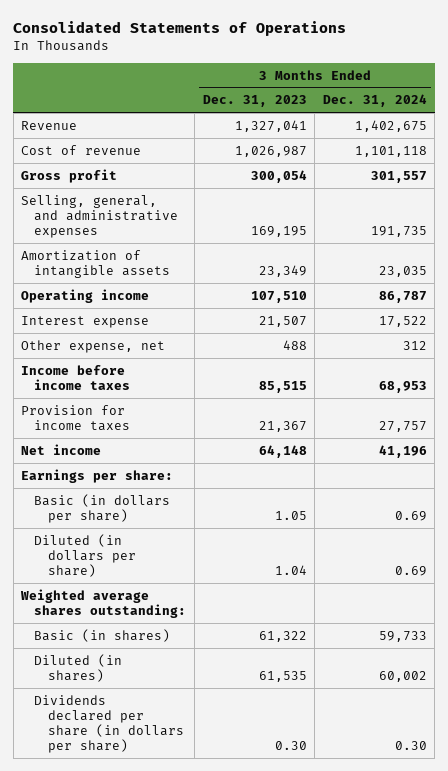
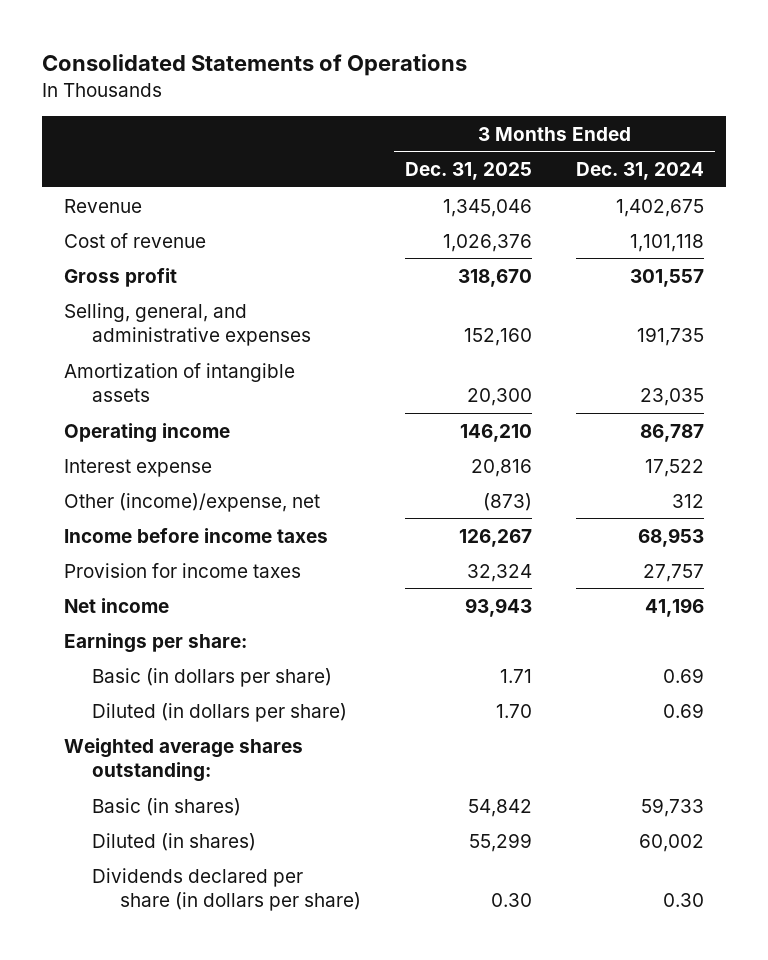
[202,95,307,108] Dec. 31, 2023 -> none
none -> [405,161,533,180] Dec. 31, 2025
[21,339,166,353] Other expense, net -> [63,492,320,512] Other (income)/expense, net

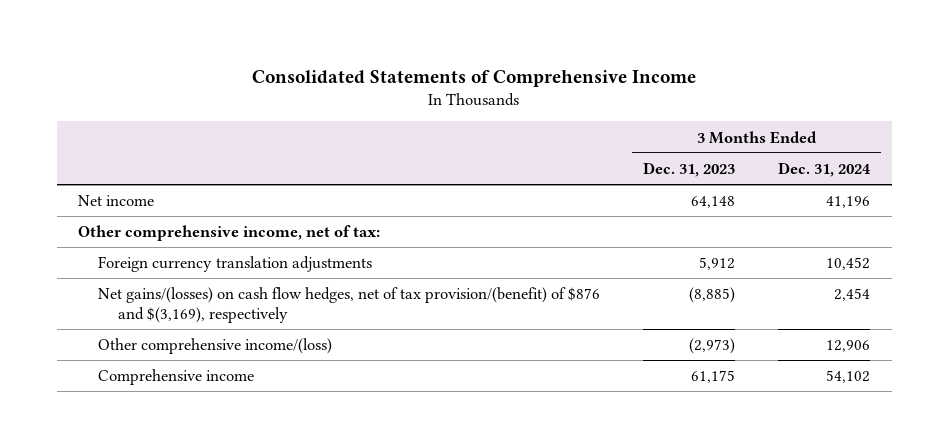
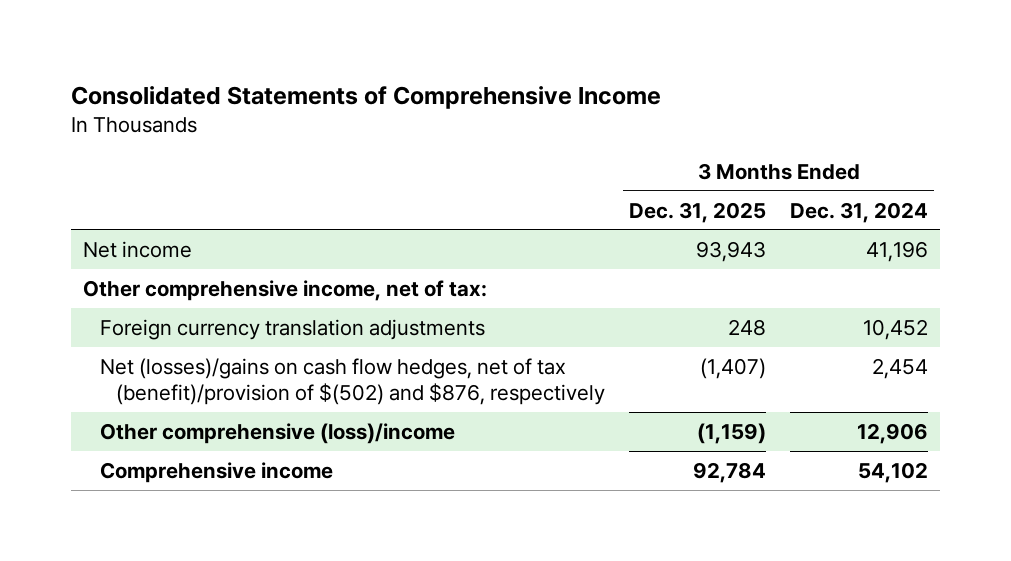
[643,162,736,178] Dec. 31, 2023 -> none
none -> [629,201,767,223] Dec. 31, 2025
[98,287,601,323] Net gains/(losses) on cash flow hedges, net of tax provision/(benefit) of $876 and $(3,169), respectively -> [99,357,606,406] Net (losses)/gains on cash flow hedges, net of tax (benefit)/provision of $(502) and $876, respectively
[98,338,333,355] Other comprehensive income/(loss) -> [99,422,455,444] Other comprehensive (loss)/income

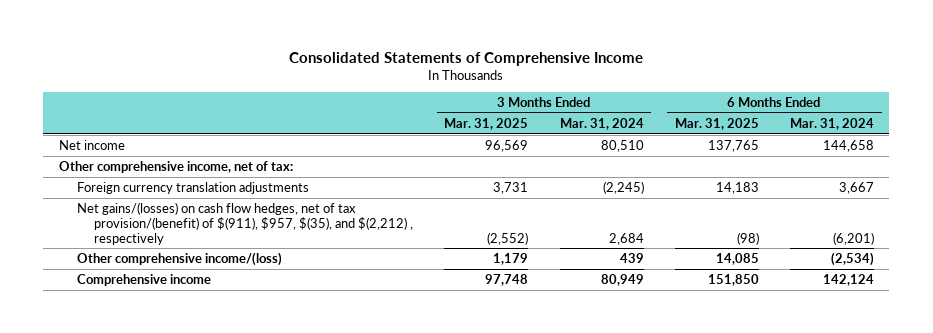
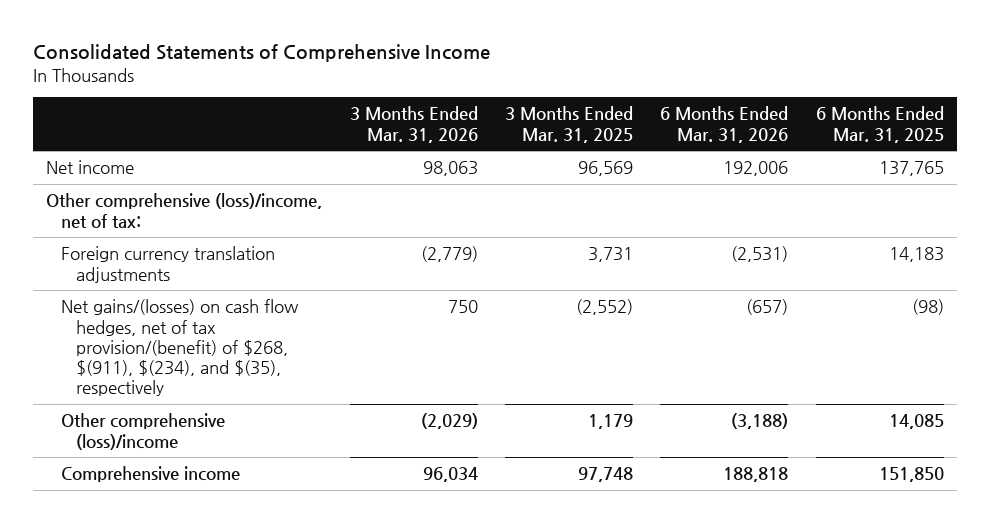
[559,117,644,130] Mar. 31, 2024 -> none
[789,117,874,130] Mar. 31, 2024 -> none
none -> [349,106,478,143] 3 Months Ended Mar. 31, 2026
none -> [660,106,789,143] 6 Months Ended Mar. 31, 2026
[58,160,293,173] Other comprehensive income, net of tax: -> [46,193,323,228] Other comprehensive (loss)/income, net of tax:
[76,201,414,245] Net gains/(losses) on cash flow hedges, net of tax provision/(benefit) of $(911), $957, $(35), and $(2,212) , respectively -> [60,299,299,397] Net gains/(losses) on cash flow hedges, net of tax provision/(benefit) of $268, $(911), $(234), and $(35), respectively
[76,251,282,266] Other comprehensive income/(loss) -> [60,413,225,450] Other comprehensive (loss)/income

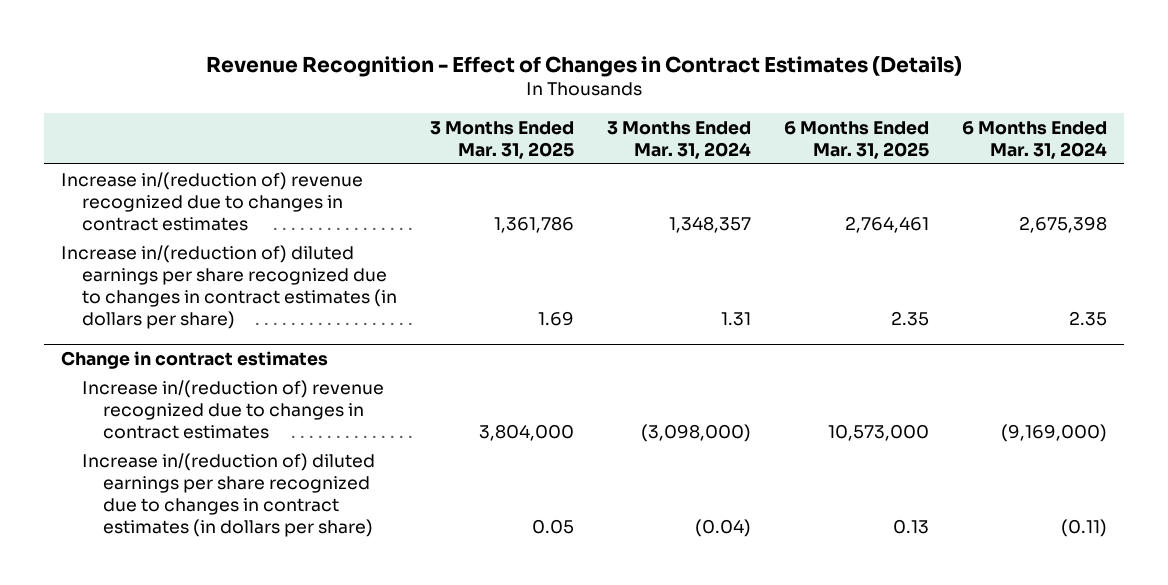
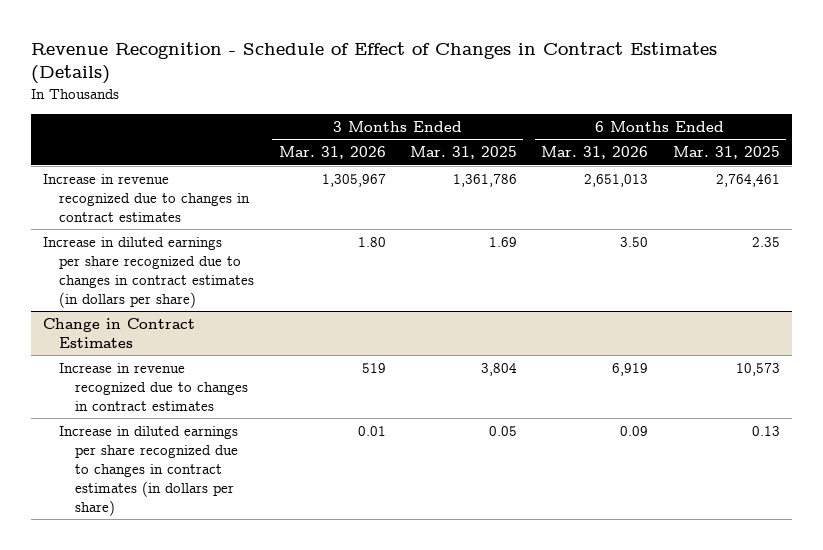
[206,55,963,77] Revenue Recognition - Effect of Changes in Contract Estimates (Details) -> [30,41,717,85] Revenue Recognition - Schedule of Effect of Changes in Contract Estimates (Details)
[607,120,752,159] 3 Months Ended Mar. 31, 2024 -> none
[962,120,1108,159] 6 Months Ended Mar. 31, 2024 -> none
none -> [278,146,386,160] Mar. 31, 2026
none -> [541,146,649,160] Mar. 31, 2026
[60,171,363,231] Increase in/(reduction of) revenue recognized due to changes in contract estimates -> [43,173,251,222] Increase in revenue recognized due to changes in contract estimates
[60,244,397,329] Increase in/(reduction of) diluted earnings per share recognized due to changes in contract estimates (in dollars per share) -> [43,236,255,308] Increase in diluted earnings per share recognized due to changes in contract estimates (in dollars per share)
[60,350,328,369] Change in contract estimates -> [43,317,196,348] Change in Contract Estimates
[81,379,384,439] Increase in/(reduction of) revenue recognized due to changes in contract estimates -> [59,362,249,411] Increase in revenue recognized due to changes in contract estimates
[478,423,574,441] 3,804,000 -> [480,362,517,376] 3,804
[828,423,930,441] 10,573,000 -> [735,362,780,376] 10,573
[81,452,375,537] Increase in/(reduction of) diluted earnings per share recognized due to changes in contract estimates (in dollars per share) -> [59,425,239,516] Increase in diluted earnings per share recognized due to changes in contract estimates (in dollars per share)

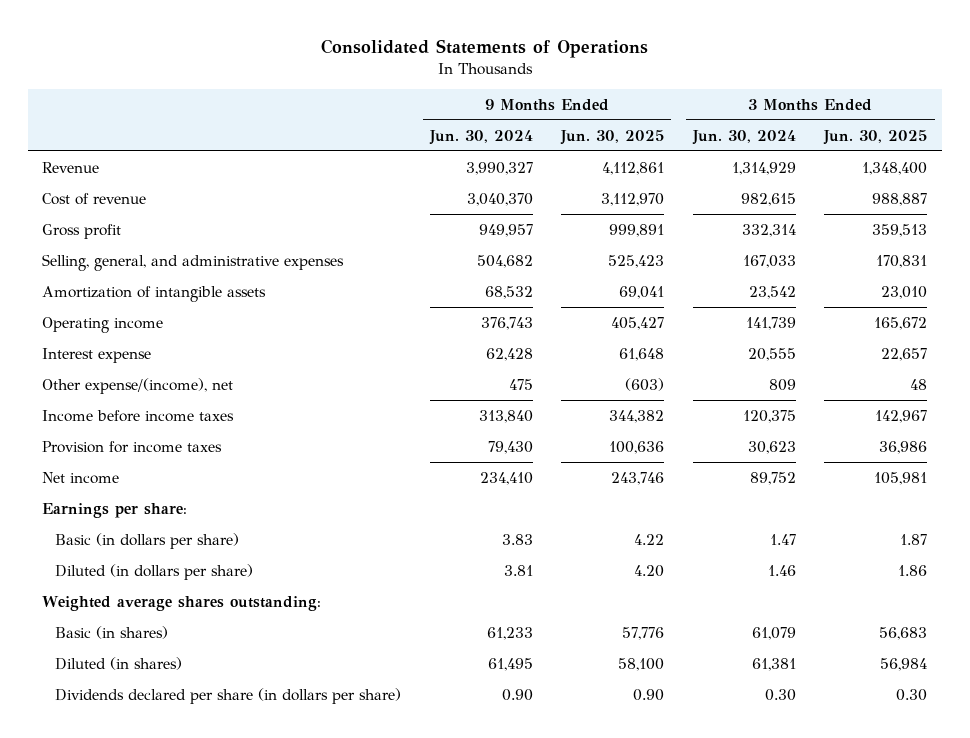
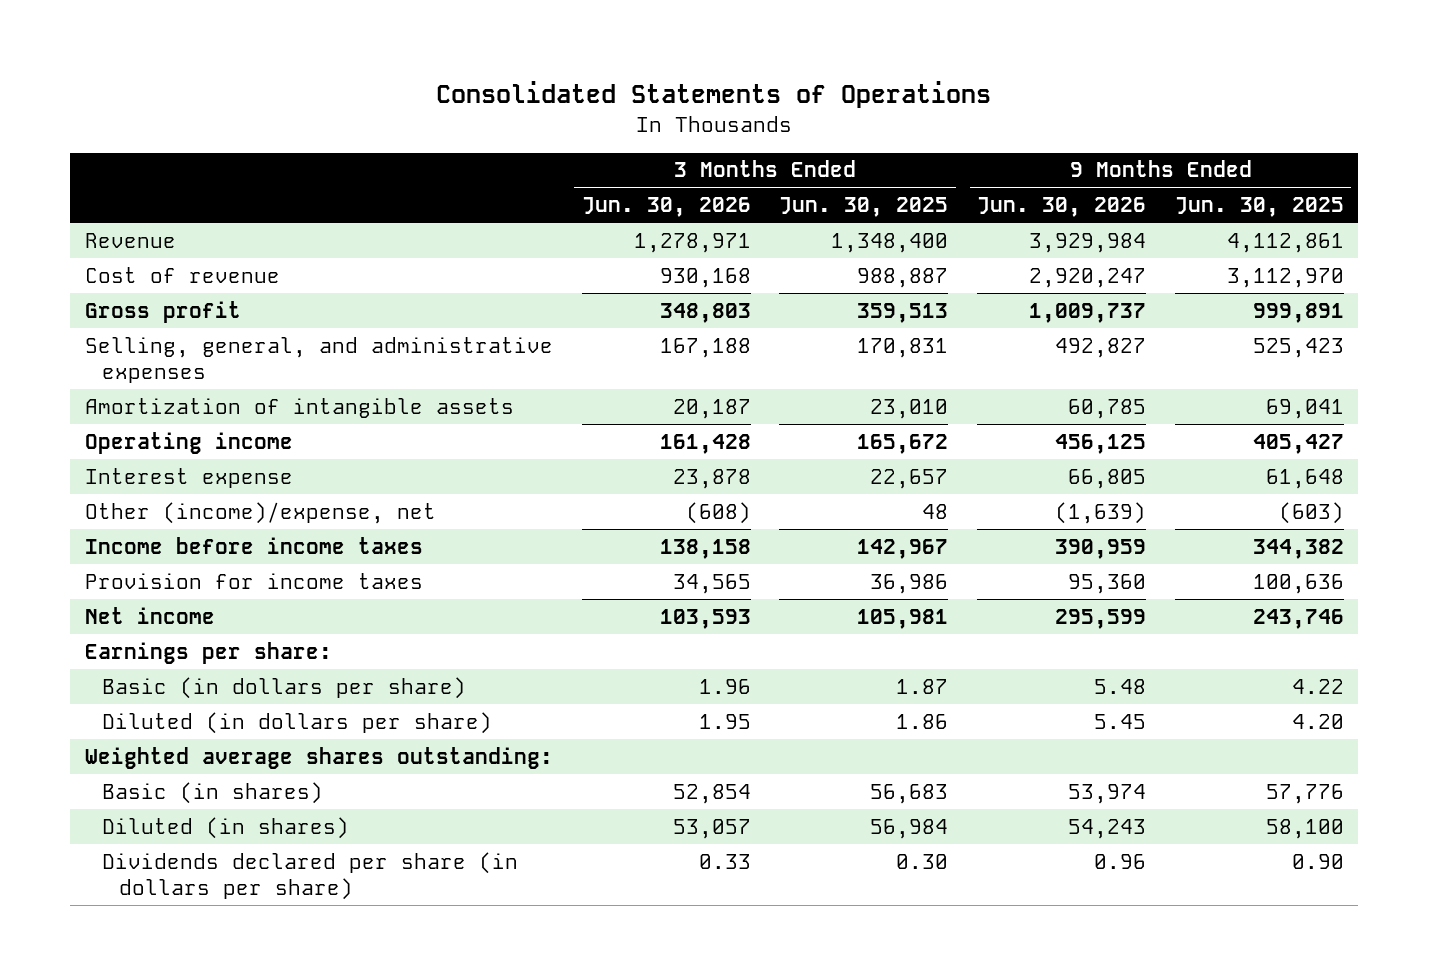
[428,129,533,145] Jun. 30, 2024 -> none
[691,129,796,145] Jun. 30, 2024 -> none
none -> [581,197,751,218] Jun. 30, 2026
none -> [977,197,1147,218] Jun. 30, 2026
[42,377,234,394] Other expense/(income), net -> [84,501,436,524] Other (income)/expense, net

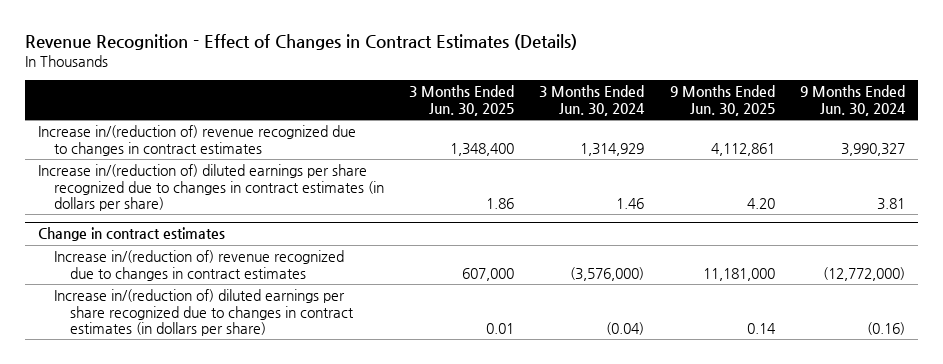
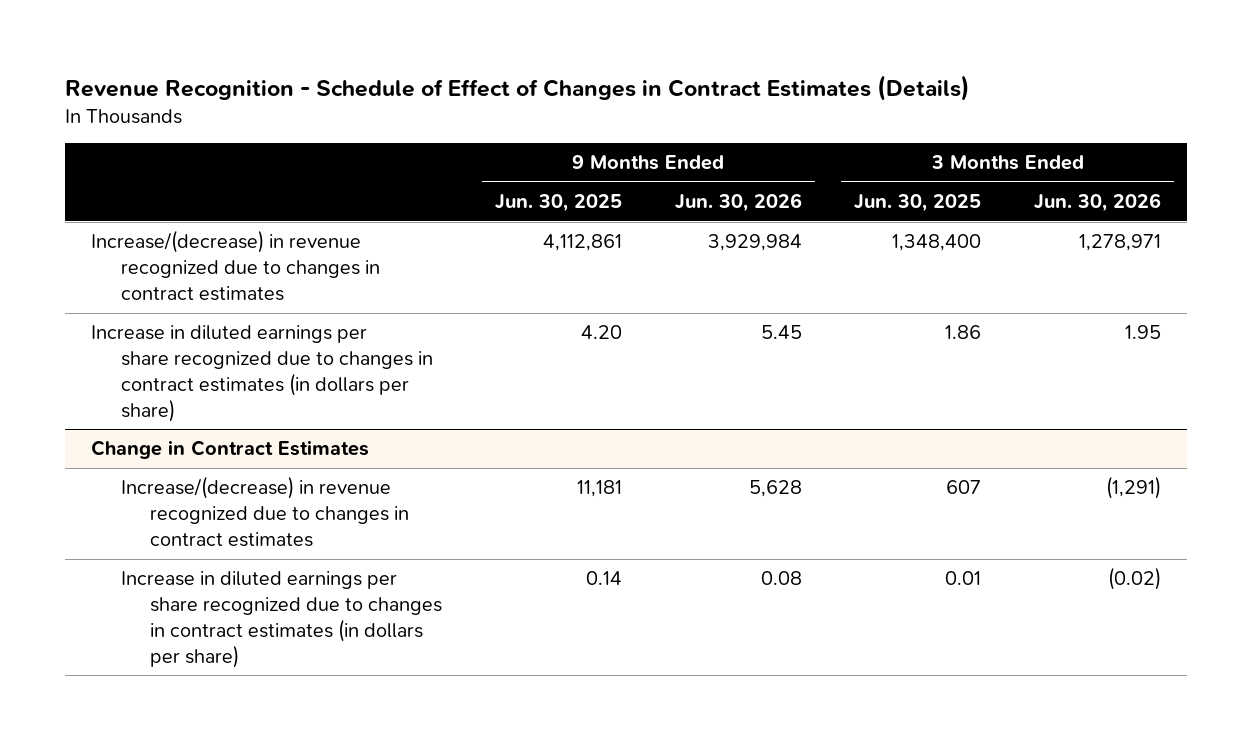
[25,34,578,51] Revenue Recognition - Effect of Changes in Contract Estimates (Details) -> [64,74,970,101] Revenue Recognition - Schedule of Effect of Changes in Contract Estimates (Details)
[539,85,646,116] 3 Months Ended Jun. 30, 2024 -> none
[800,85,907,116] 9 Months Ended Jun. 30, 2024 -> none
none -> [674,193,802,213] Jun. 30, 2026
none -> [1034,193,1162,213] Jun. 30, 2026
[37,125,356,156] Increase in/(reduction of) revenue recognized due to changes in contract estimates -> [91,230,380,301] Increase/(decrease) in revenue recognized due to changes in contract estimates
[37,164,384,212] Increase in/(reduction of) diluted earnings per share recognized due to changes in contract estimates (in dollars per share) -> [91,325,433,422] Increase in diluted earnings per share recognized due to changes in contract estimates (in dollars per share)
[37,227,225,242] Change in contract estimates -> [91,440,370,460] Change in Contract Estimates
[53,250,344,281] Increase in/(reduction of) revenue recognized due to changes in contract estimates -> [120,476,410,547] Increase/(decrease) in revenue recognized due to changes in contract estimates
[462,267,515,281] 607,000 -> [946,480,982,495] 607
[702,267,775,281] 11,181,000 -> [577,480,623,498] 11,181
[53,289,354,337] Increase in/(reduction of) diluted earnings per share recognized due to changes in contract estimates (in dollars per share) -> [120,571,443,668] Increase in diluted earnings per share recognized due to changes in contract estimates (in dollars per share)

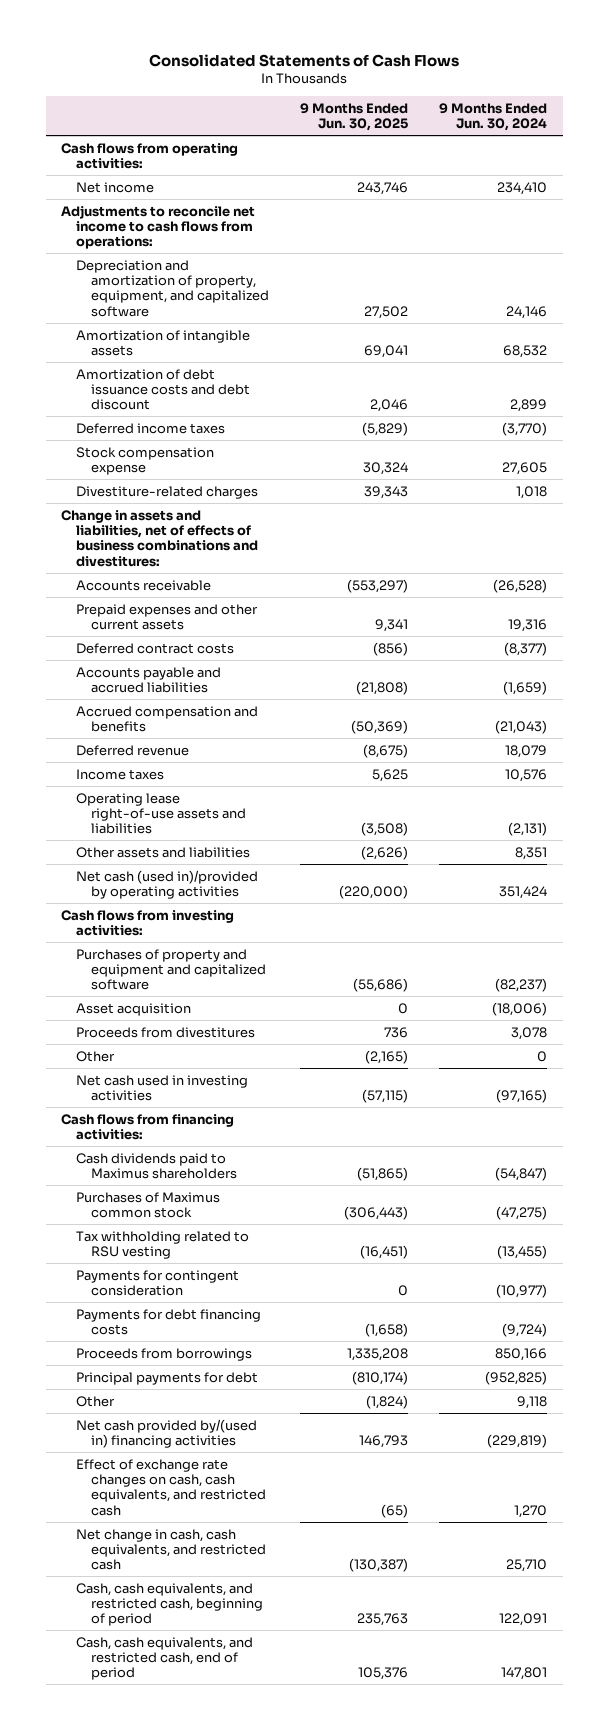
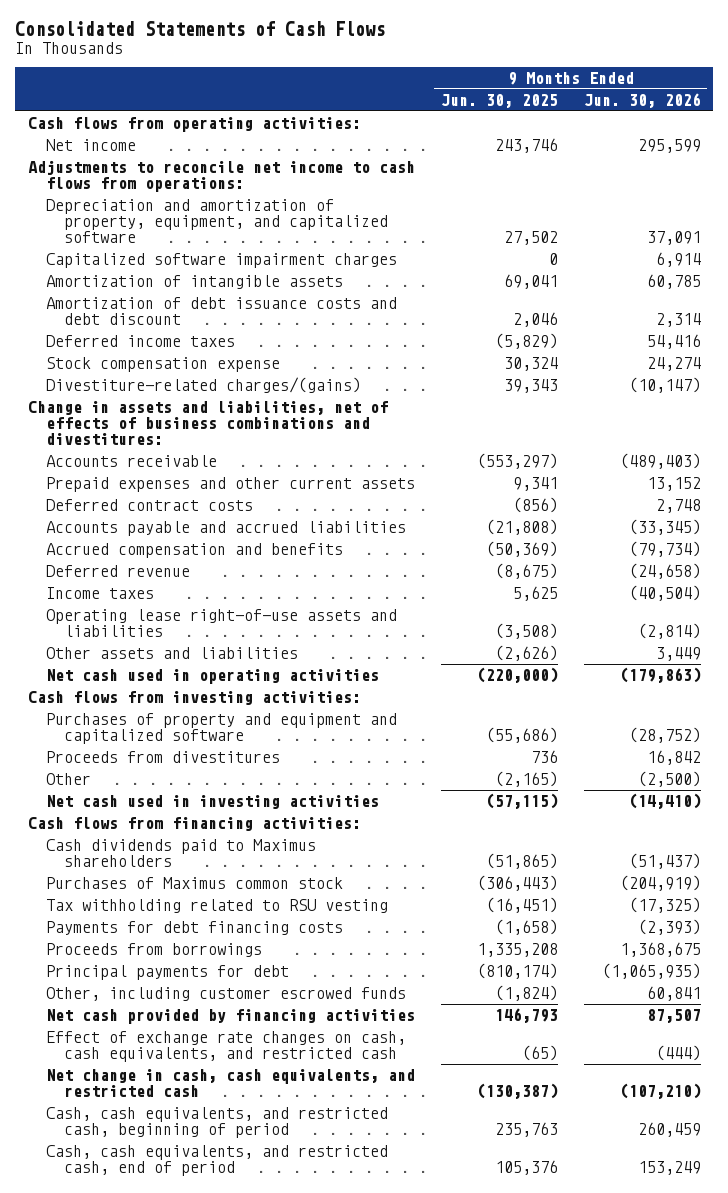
[439,102,548,132] 9 Months Ended Jun. 30, 2024 -> none
none -> [583,93,701,109] Jun. 30, 2026
none -> [45,253,397,269] Capitalized software impairment charges
[75,485,258,499] Divestiture-related charges -> [45,377,361,394] Divestiture-related charges/(gains)
[75,869,258,899] Net cash (used in)/provided by operating activities -> [45,669,379,685] Net cash used in operating activities
[75,1002,191,1016] Asset acquisition -> none
[75,1269,239,1296] Payments for contingent consideration -> none
[75,1395,115,1407] Other -> [45,987,406,1002] Other, including customer escrowed funds
[75,1418,257,1448] Net cash provided by/(used in) financing activities -> [45,1009,415,1025] Net cash provided by financing activities

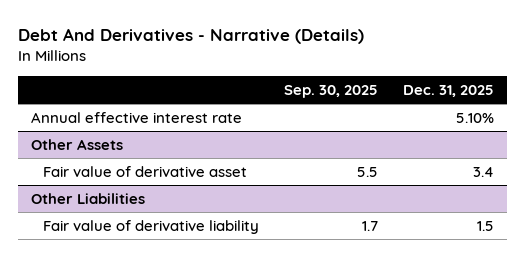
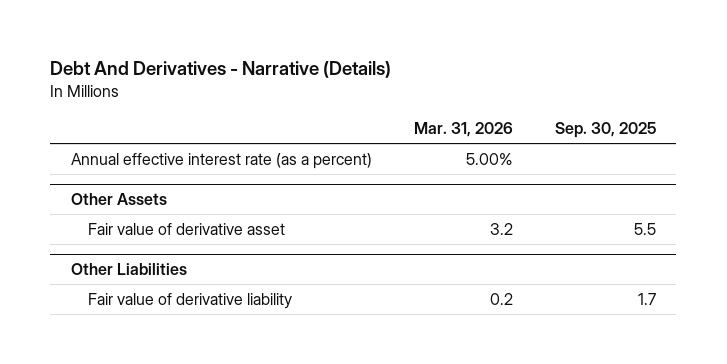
[403,85,495,98] Dec. 31, 2025 -> none
none -> [413,122,513,138] Mar. 31, 2026
[30,111,242,123] Annual effective interest rate -> [71,153,373,170] Annual effective interest rate (as a percent)

